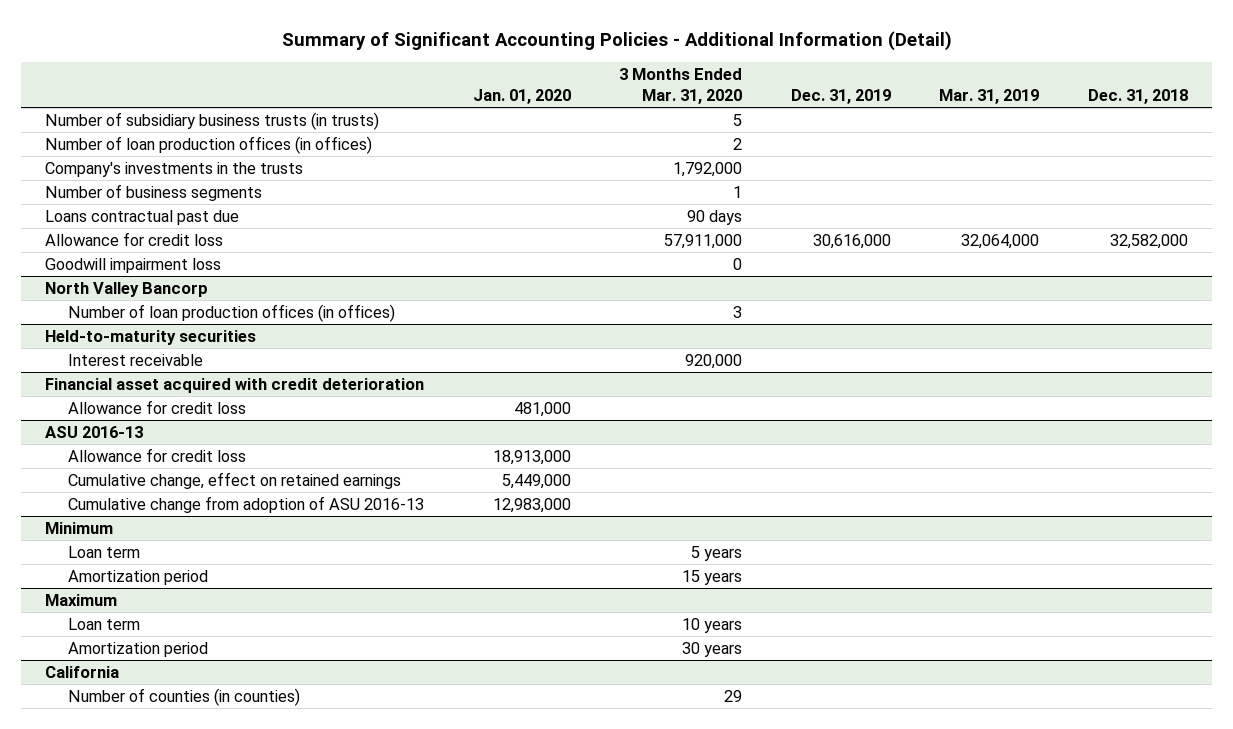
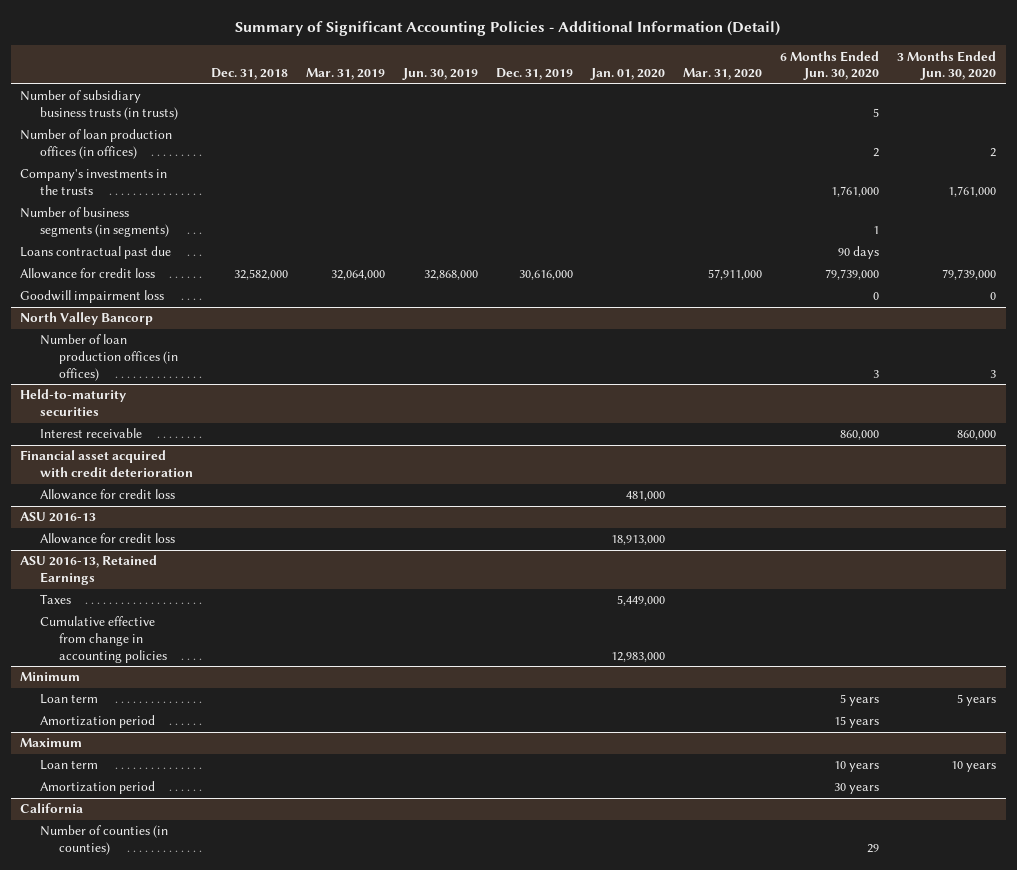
[619,68,743,104] 3 Months Ended Mar. 31, 2020 -> none
none -> [401,68,478,81] Jun. 30, 2019
none -> [683,68,763,81] Mar. 31, 2020
none -> [780,50,880,81] 6 Months Ended Jun. 30, 2020
none -> [897,50,997,81] 3 Months Ended Jun. 30, 2020
[45,183,263,201] Number of business segments -> [20,207,169,237] Number of business segments (in segments)
[68,471,402,489] Cumulative change, effect on retained earnings -> none
[68,495,425,513] Cumulative change from adoption of ASU 2016-13 -> none
none -> [20,555,158,585] ASU 2016-13, Retained Earnings
none -> [39,594,71,605] Taxes
none -> [39,616,167,663] Cumulative effective from change in accounting policies

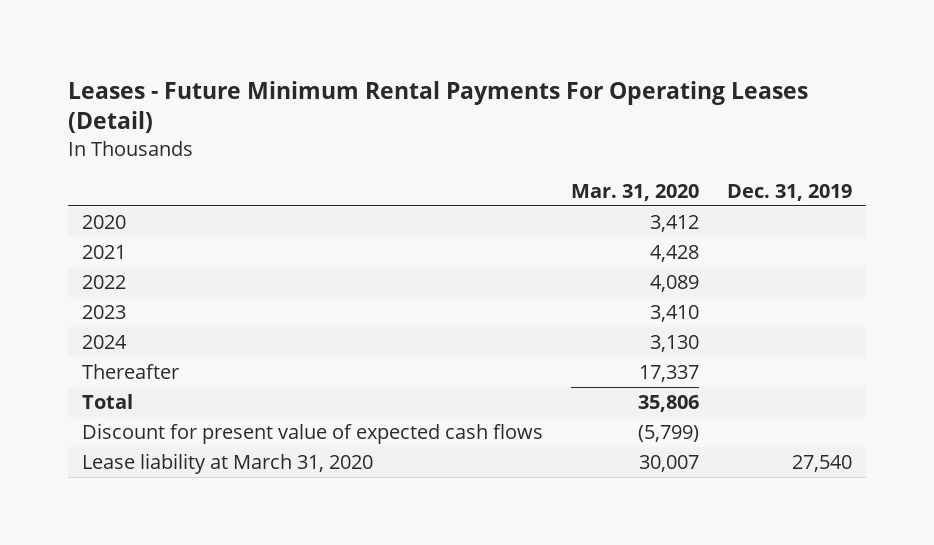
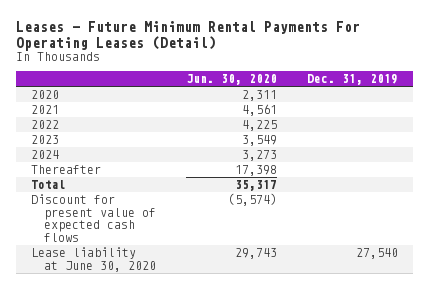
[570,183,699,201] Mar. 31, 2020 -> none
none -> [185,74,277,86] Jun. 30, 2020
[81,453,373,475] Lease liability at March 31, 2020 -> [31,247,156,272] Lease liability at June 30, 2020

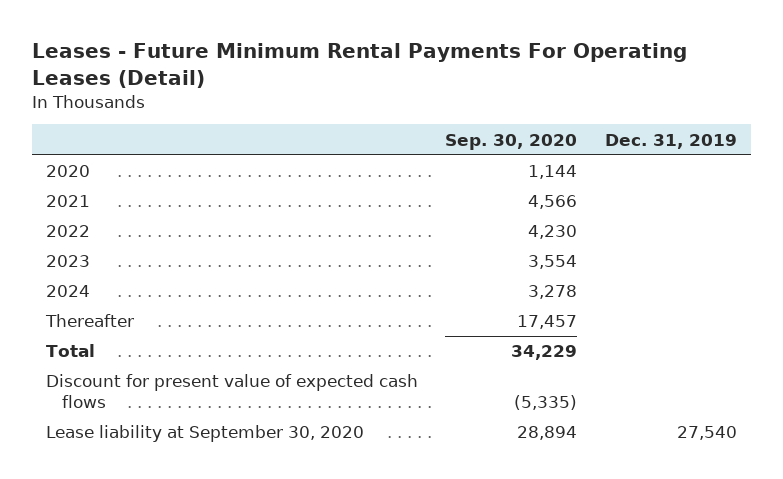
[185,74,277,86] Jun. 30, 2020 -> none
none -> [445,133,578,150] Sep. 30, 2020
[31,247,156,272] Lease liability at June 30, 2020 -> [45,425,364,443] Lease liability at September 30, 2020

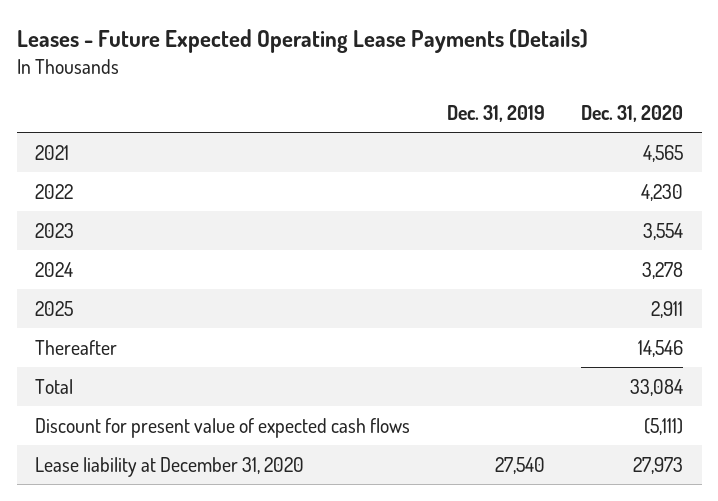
[32,43,688,88] Leases - Future Minimum Rental Payments For Operating Leases (Detail) -> [16,29,588,54] Leases - Future Expected Operating Lease Payments (Details)
[445,133,578,150] Sep. 30, 2020 -> none
none -> [581,105,684,123] Dec. 31, 2020
[45,165,90,178] 2020 -> none
none -> [34,300,73,316] 2025
[45,425,364,443] Lease liability at September 30, 2020 -> [34,456,304,477] Lease liability at December 31, 2020

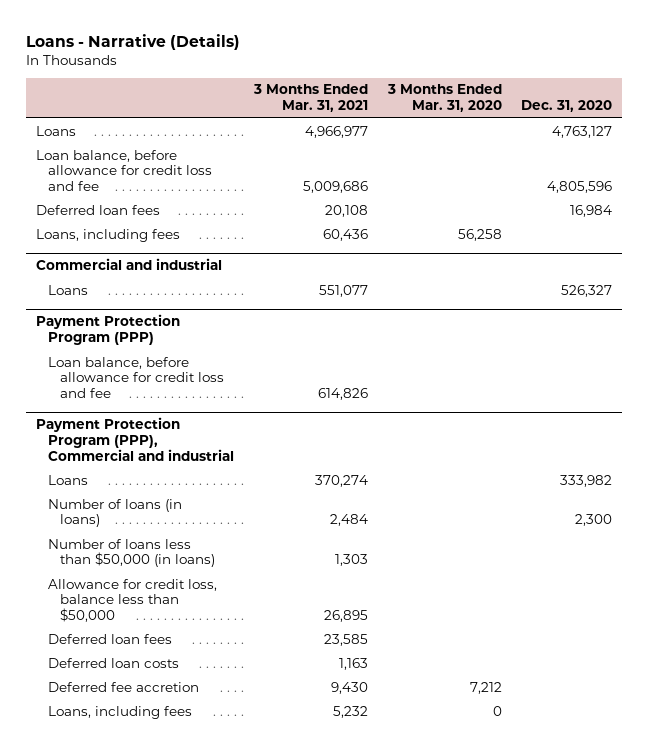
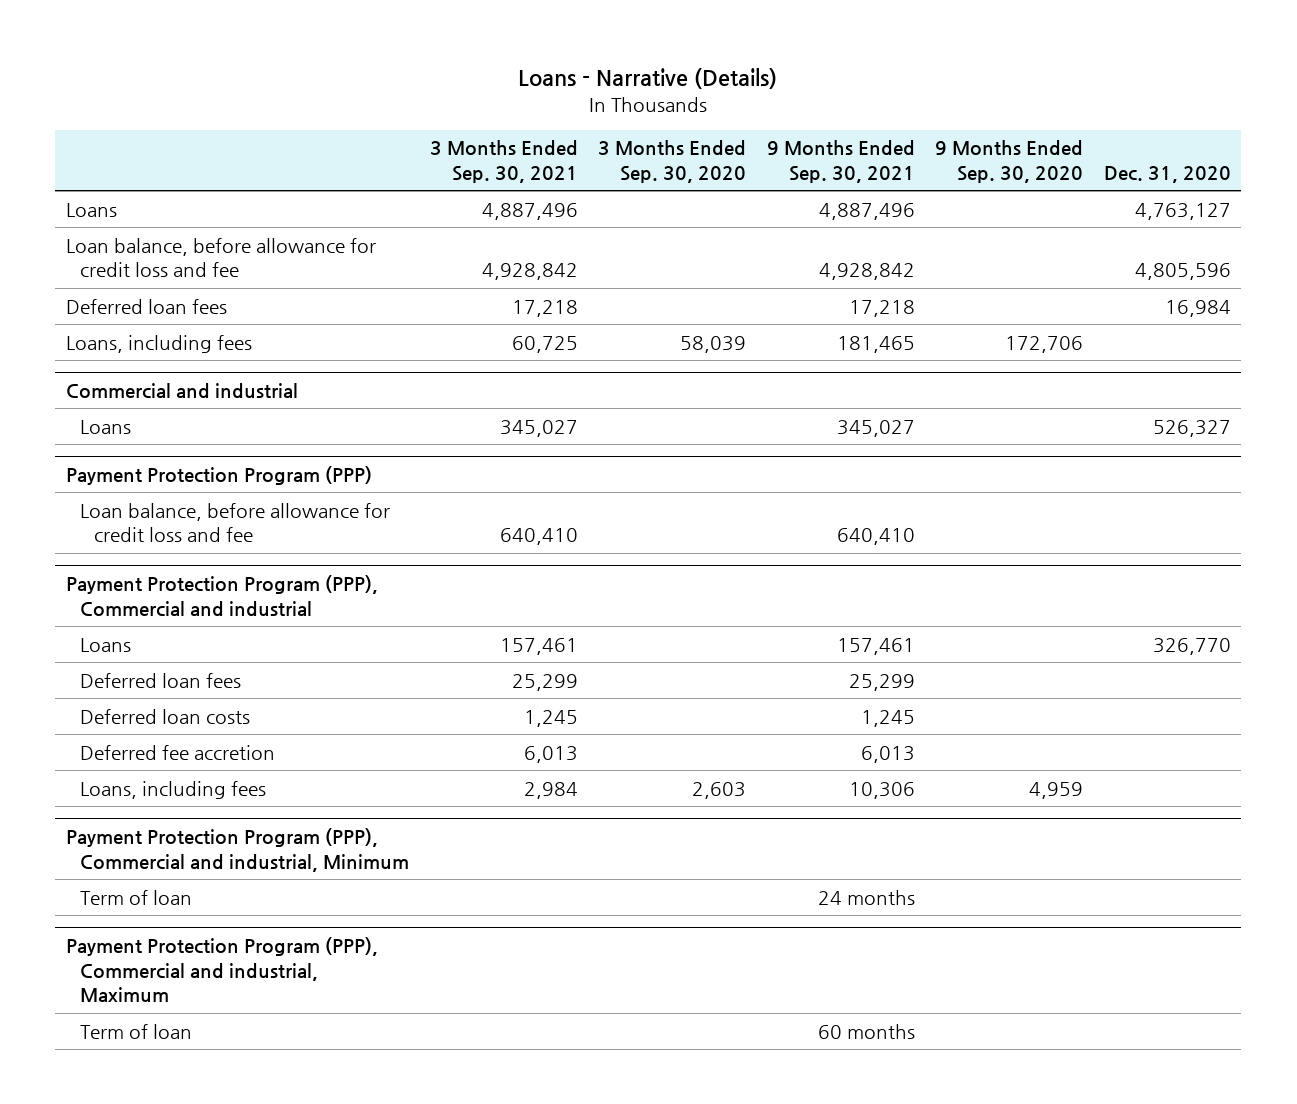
[252,84,368,113] 3 Months Ended Mar. 31, 2021 -> none
[386,84,502,113] 3 Months Ended Mar. 31, 2020 -> none
none -> [429,140,578,183] 3 Months Ended Sep. 30, 2021
none -> [598,140,747,183] 3 Months Ended Sep. 30, 2020
none -> [766,140,915,183] 9 Months Ended Sep. 30, 2021
none -> [935,140,1084,183] 9 Months Ended Sep. 30, 2020
[47,498,182,528] Number of loans (in loans) -> none
[47,538,216,568] Number of loans less than $50,000 (in loans) -> none
[47,578,217,623] Allowance for credit loss, balance less than $50,000 -> none
[560,474,613,487] 333,982 -> [1153,637,1232,655] 326,770
none -> [65,827,410,872] Payment Protection Program (PPP), Commercial and industrial, Minimum
none -> [80,889,193,905] Term of loan
none -> [65,936,378,1003] Payment Protection Program (PPP), Commercial and industrial, Maximum
none -> [80,1023,193,1039] Term of loan

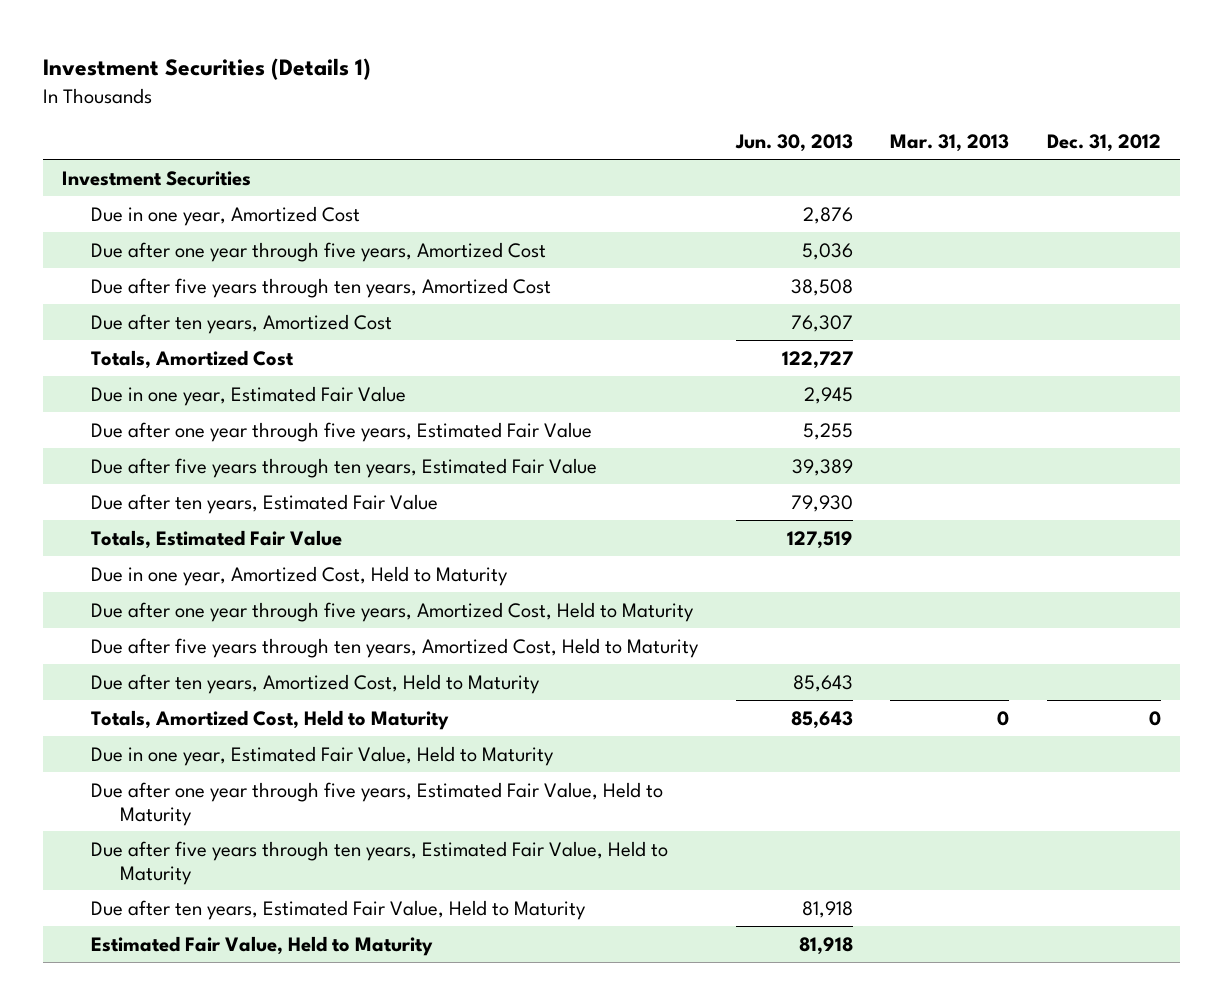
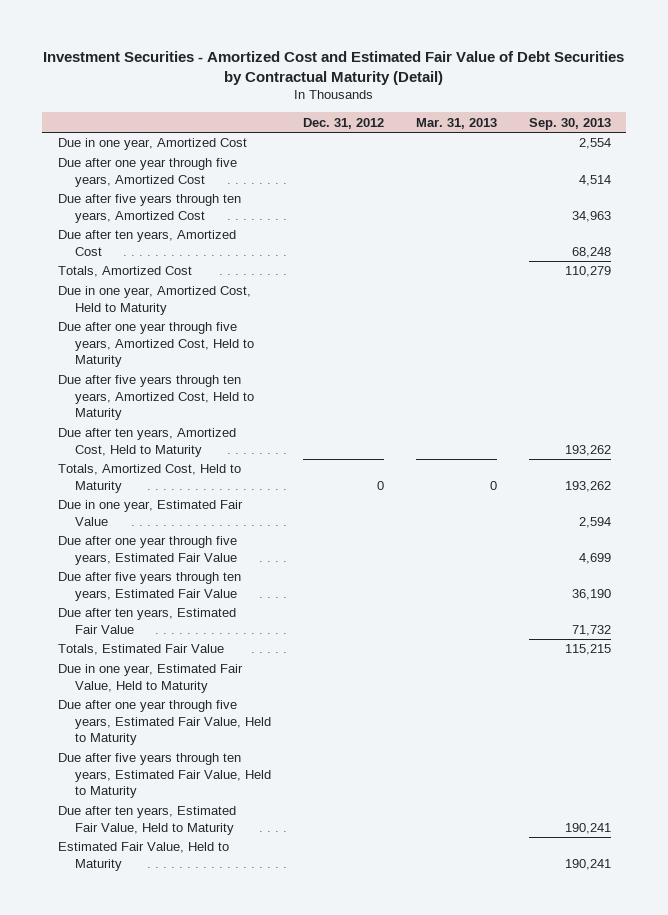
[43,58,372,81] Investment Securities (Details 1) -> [43,50,625,85] Investment Securities - Amortized Cost and Estimated Fair Value of Debt Securities by Contractual Maturity (Detail)
[734,134,853,153] Jun. 30, 2013 -> none
none -> [528,117,611,130] Sep. 30, 2013
[62,170,252,186] Investment Securities -> none
[90,385,406,406] Due in one year, Estimated Fair Value -> [57,500,243,526] Due in one year, Estimated Fair Value
[90,421,592,442] Due after one year through five years, Estimated Fair Value -> [57,536,237,565] Due after one year through five years, Estimated Fair Value
[90,457,597,478] Due after five years through ten years, Estimated Fair Value -> [57,572,241,601] Due after five years through ten years, Estimated Fair Value
[90,493,438,514] Due after ten years, Estimated Fair Value -> [57,608,236,634] Due after ten years, Estimated Fair Value
[90,529,342,549] Totals, Estimated Fair Value -> [57,644,224,656] Totals, Estimated Fair Value

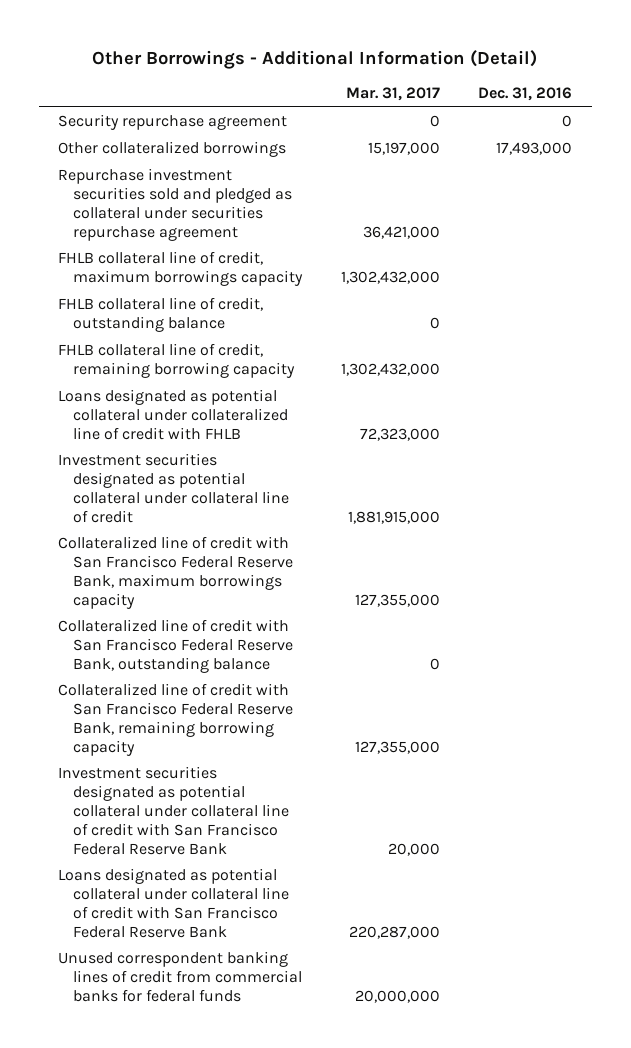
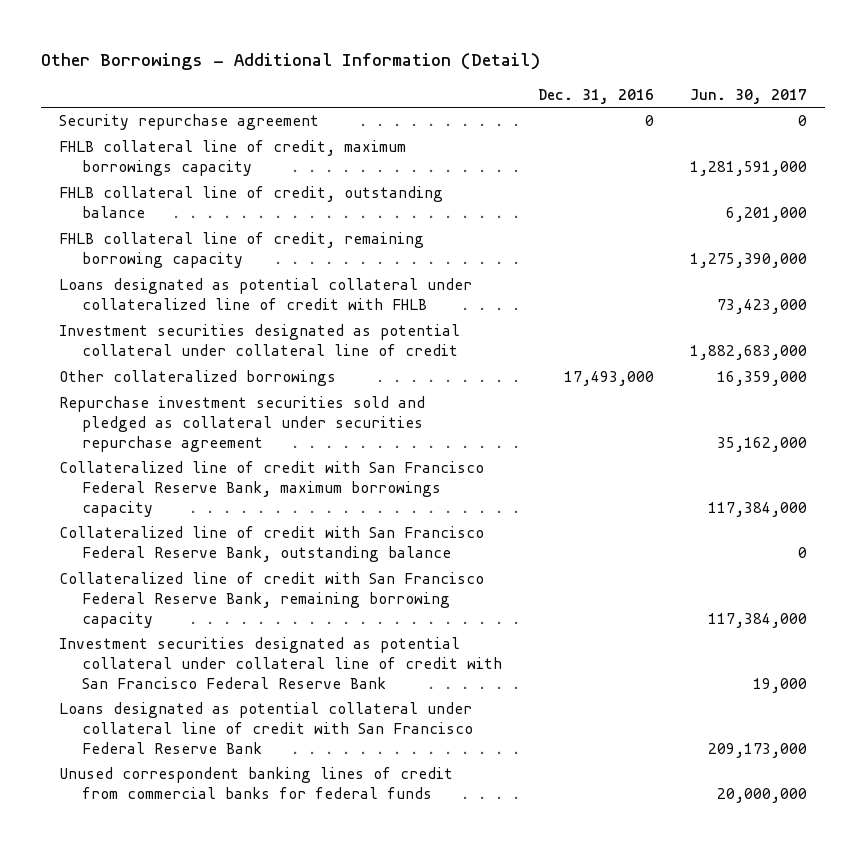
[345,87,440,102] Mar. 31, 2017 -> none
none -> [690,88,808,104] Jun. 30, 2017
[58,141,287,158] Other collateralized borrowings -> [59,370,337,387] Other collateralized borrowings
[58,168,292,241] Repurchase investment securities sold and pledged as collateral under securities repurchase agreement -> [59,396,426,452] Repurchase investment securities sold and pledged as collateral under securities repurchase agreement

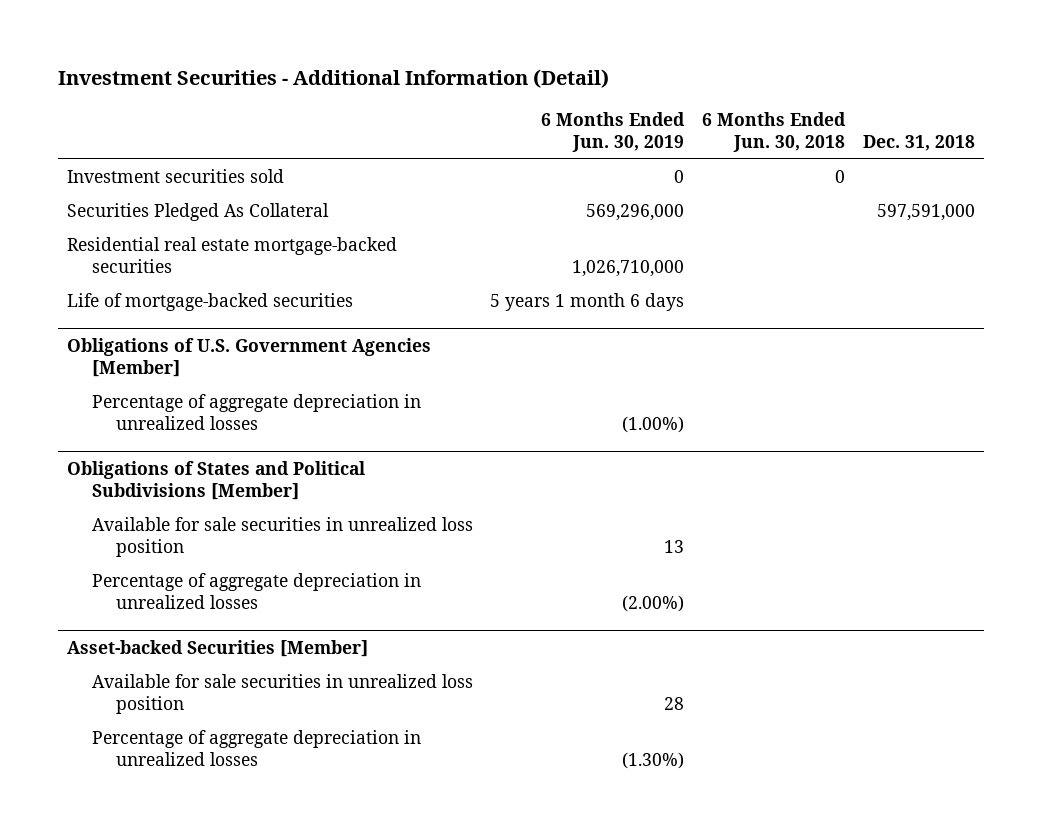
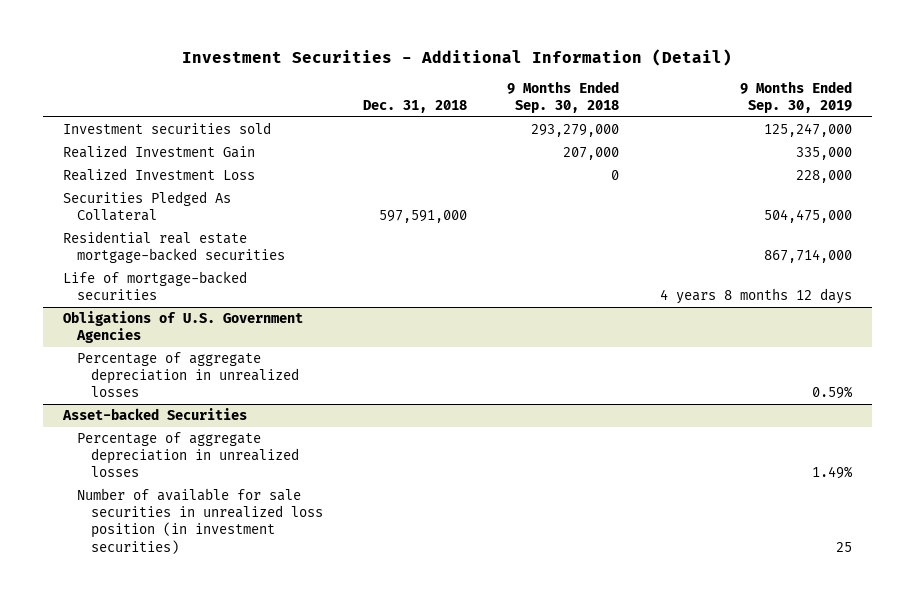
[541,112,686,152] 6 Months Ended Jun. 30, 2019 -> none
[702,112,847,152] 6 Months Ended Jun. 30, 2018 -> none
none -> [507,81,620,114] 9 Months Ended Sep. 30, 2018
none -> [739,81,852,114] 9 Months Ended Sep. 30, 2019
none -> [62,145,255,159] Realized Investment Gain
none -> [62,168,255,182] Realized Investment Loss
[67,338,432,377] Obligations of U.S. Government Agencies [Member] -> [62,311,303,344] Obligations of U.S. Government Agencies
[67,461,366,500] Obligations of States and Political Subdivisions [Member] -> none
[91,517,473,557] Available for sale securities in unrealized loss position -> none
[91,573,421,609] Percentage of aggregate depreciation in unrealized losses -> none
[91,674,473,714] Available for sale securities in unrealized loss position -> none
[67,640,369,658] Asset-backed Securities [Member] -> [61,408,247,421] Asset-backed Securities
none -> [76,488,323,554] Number of available for sale securities in unrealized loss position (in investment securities)

